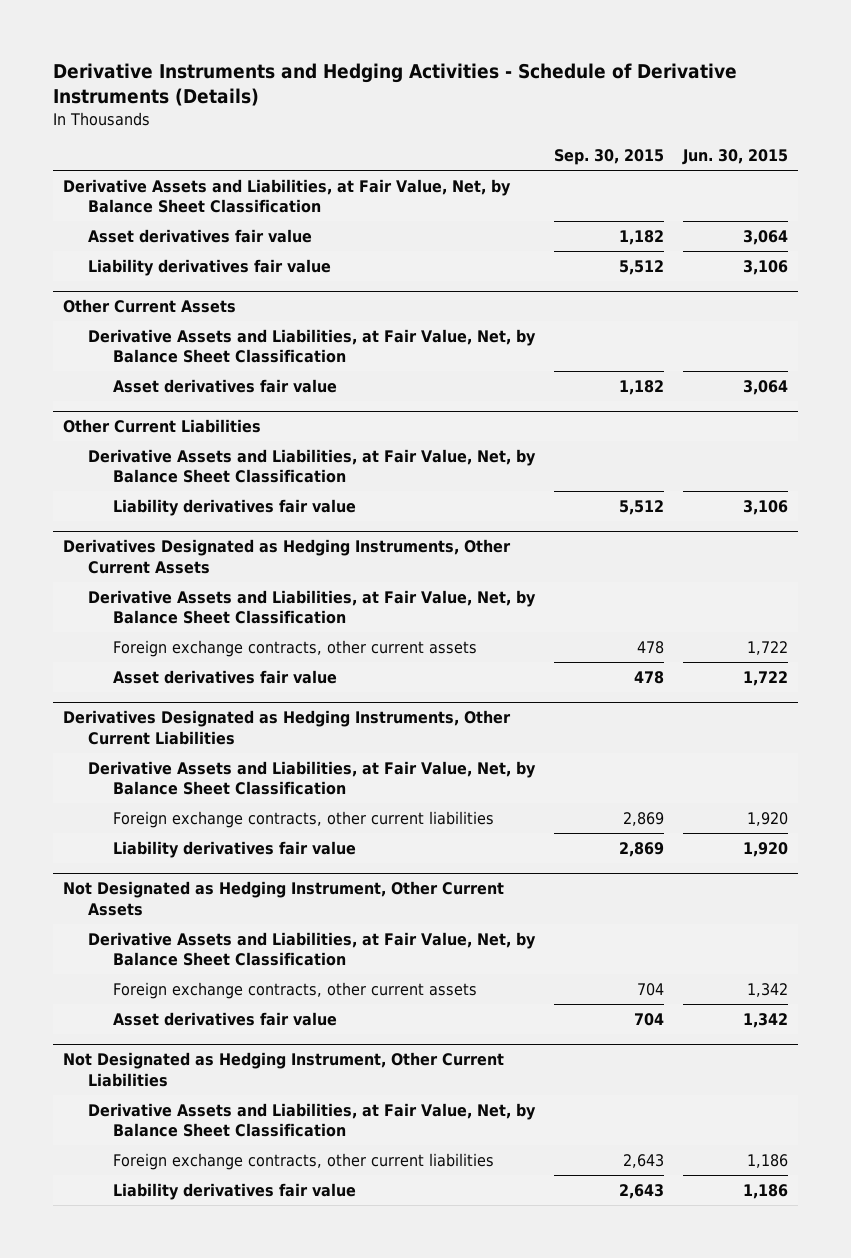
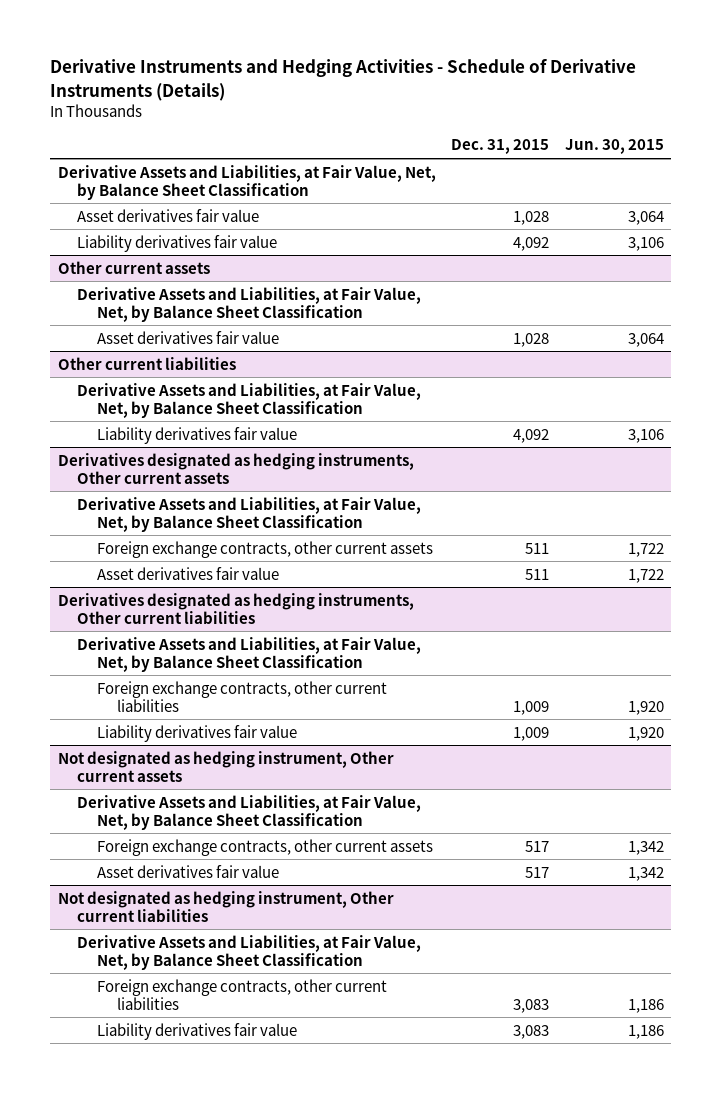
[554,149,665,166] Sep. 30, 2015 -> none
none -> [451,139,550,155] Dec. 31, 2015
[62,298,236,313] Other Current Assets -> [57,260,210,274] Other current assets
[62,418,261,433] Other Current Liabilities -> [57,356,236,370] Other current liabilities
[62,538,511,574] Derivatives Designated as Hedging Instruments, Other Current Assets -> [57,452,414,484] Derivatives designated as hedging instruments, Other current assets
[62,709,511,745] Derivatives Designated as Hedging Instruments, Other Current Liabilities -> [57,592,414,624] Derivatives designated as hedging instruments, Other current liabilities
[62,880,504,916] Not Designated as Hedging Instrument, Other Current Assets -> [57,750,394,782] Not designated as hedging instrument, Other current assets
[62,1051,504,1087] Not Designated as Hedging Instrument, Other Current Liabilities -> [57,890,394,922] Not designated as hedging instrument, Other current liabilities

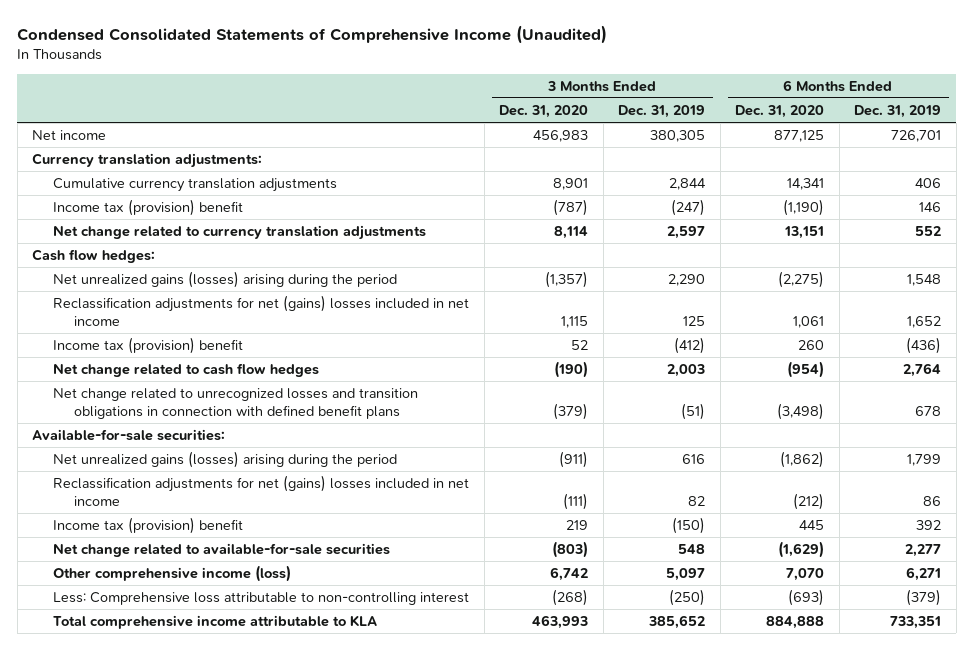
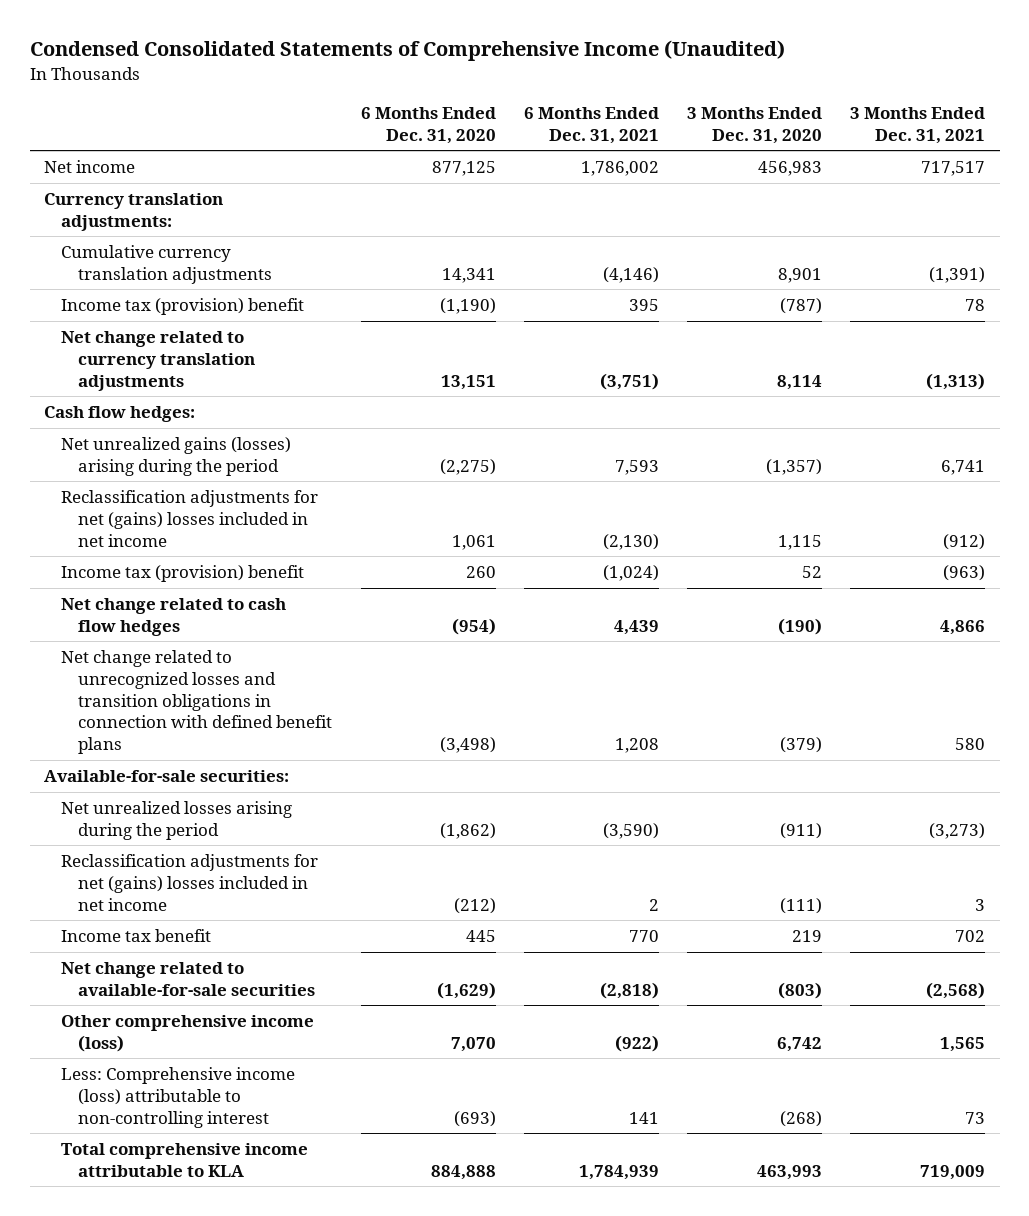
[618,104,706,118] Dec. 31, 2019 -> none
[854,104,942,118] Dec. 31, 2019 -> none
none -> [523,106,659,144] 6 Months Ended Dec. 31, 2021
none -> [850,106,986,144] 3 Months Ended Dec. 31, 2021
[53,451,398,469] Net unrealized gains (losses) arising during the period -> [61,801,293,840] Net unrealized losses arising during the period
[53,517,244,535] Income tax (provision) benefit -> [61,929,212,943] Income tax benefit
[53,592,470,606] Less: Comprehensive loss attributable to non-controlling interest -> [61,1067,296,1128] Less: Comprehensive income (loss) attributable to non-controlling interest

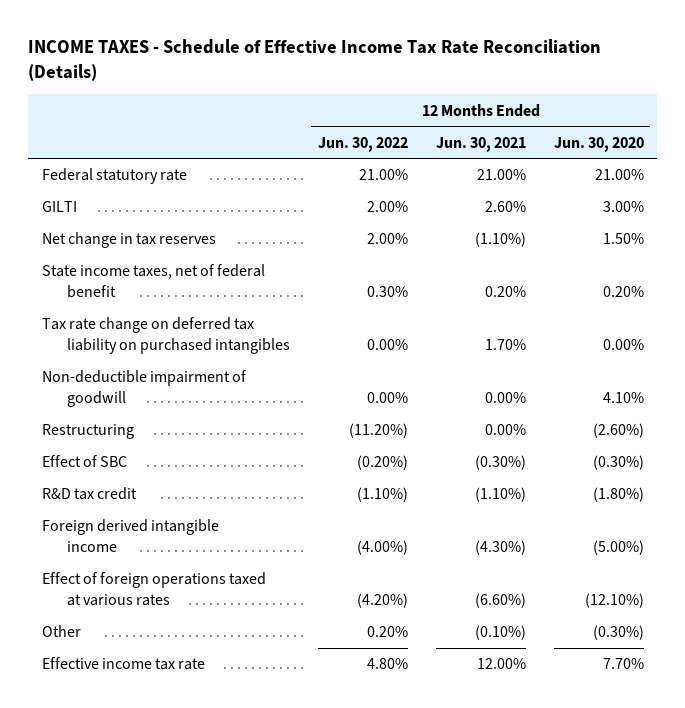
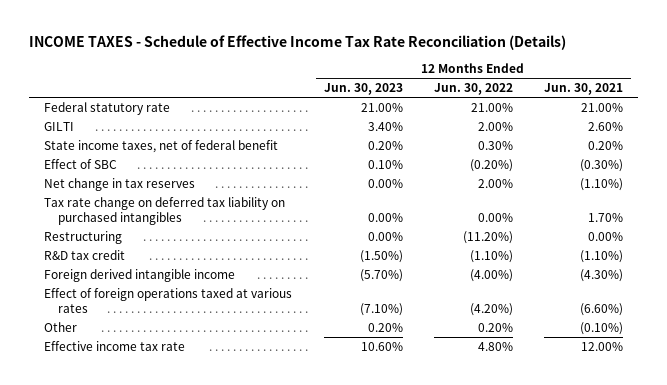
[553,136,644,152] Jun. 30, 2020 -> none
none -> [323,83,403,96] Jun. 30, 2023
[41,455,127,468] Effect of SBC -> [44,158,118,169] Effect of SBC
[41,232,216,249] Net change in tax reserves -> [44,177,196,191] Net change in tax reserves
[41,370,247,407] Non-deductible impairment of goodwill -> none

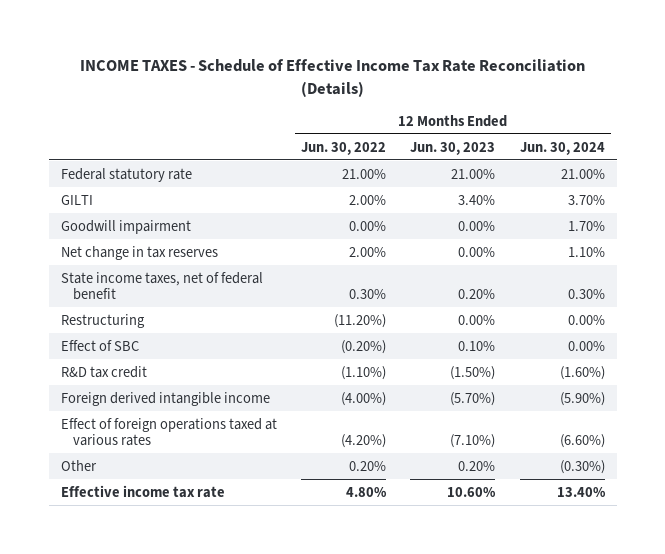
[543,83,623,96] Jun. 30, 2021 -> none
none -> [519,141,605,155] Jun. 30, 2024
none -> [60,219,191,234] Goodwill impairment
[44,196,286,225] Tax rate change on deferred tax liability on purchased intangibles -> none
[44,139,279,153] State income taxes, net of federal benefit -> [60,271,263,301] State income taxes, net of federal benefit
[44,158,118,169] Effect of SBC -> [60,339,139,351] Effect of SBC

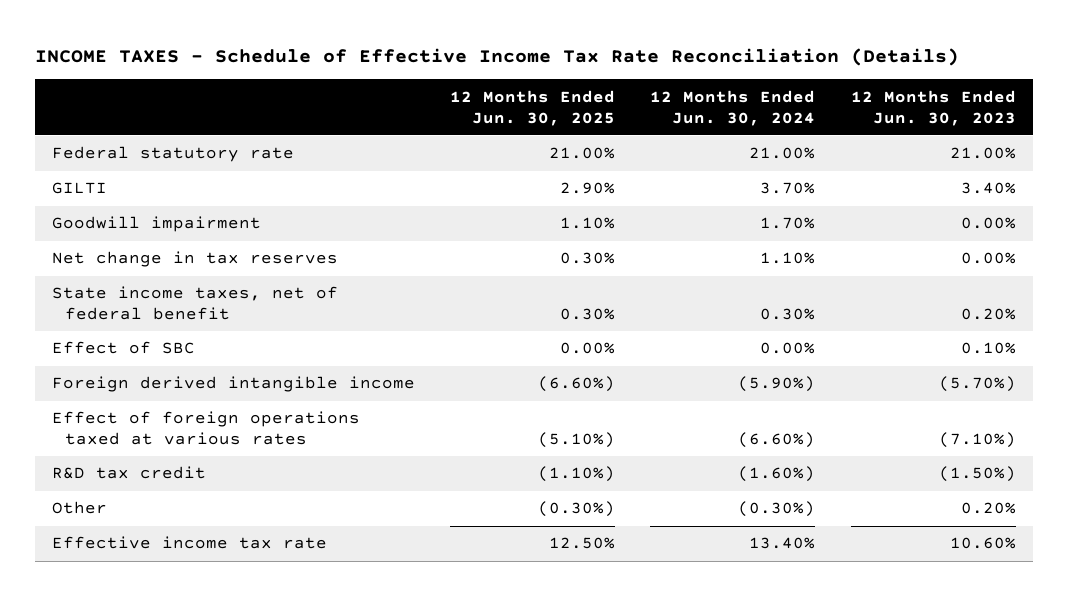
[301,141,387,155] Jun. 30, 2022 -> none
none -> [450,89,616,126] 12 Months Ended Jun. 30, 2025
[60,313,145,328] Restructuring -> none
[60,365,147,378] R&D tax credit -> [52,466,207,480] R&D tax credit

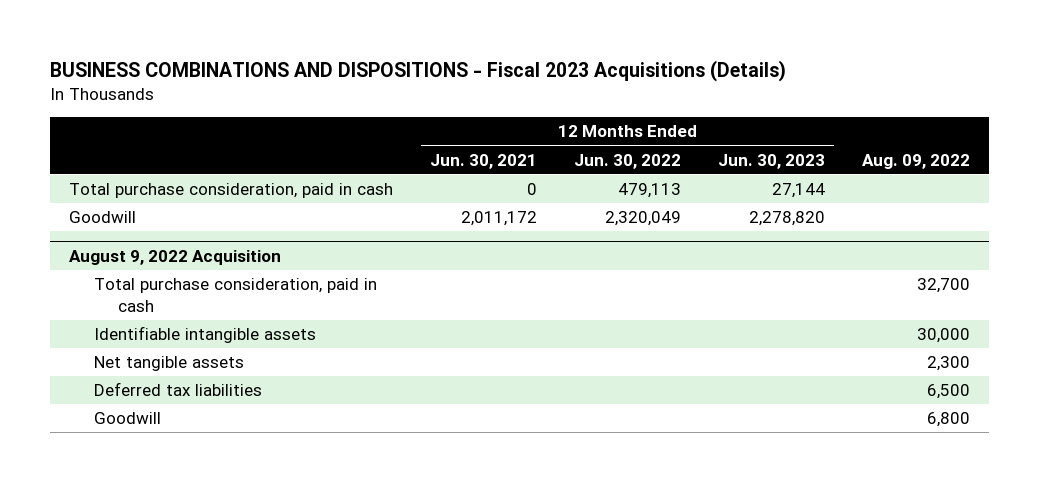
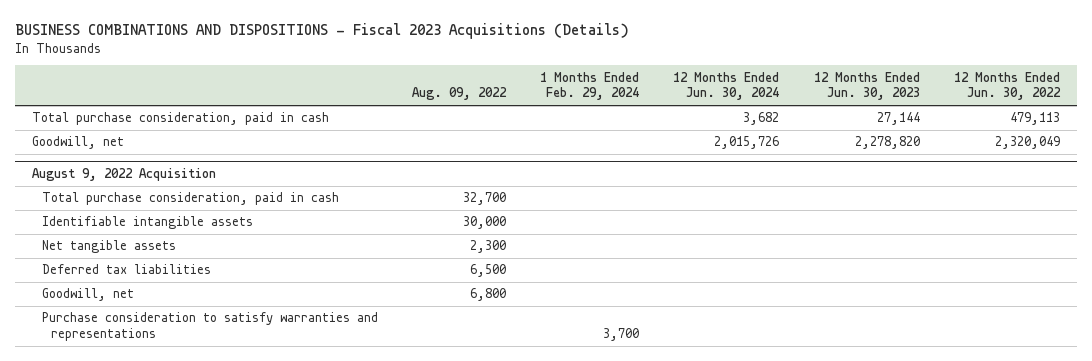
[429,153,537,169] Jun. 30, 2021 -> none
none -> [540,71,640,101] 1 Months Ended Feb. 29, 2024
none -> [673,71,780,101] 12 Months Ended Jun. 30, 2024
[68,211,136,224] Goodwill -> [32,136,125,150] Goodwill, net
[93,412,161,425] Goodwill -> [41,288,134,302] Goodwill, net
none -> [41,312,378,341] Purchase consideration to satisfy warranties and representations

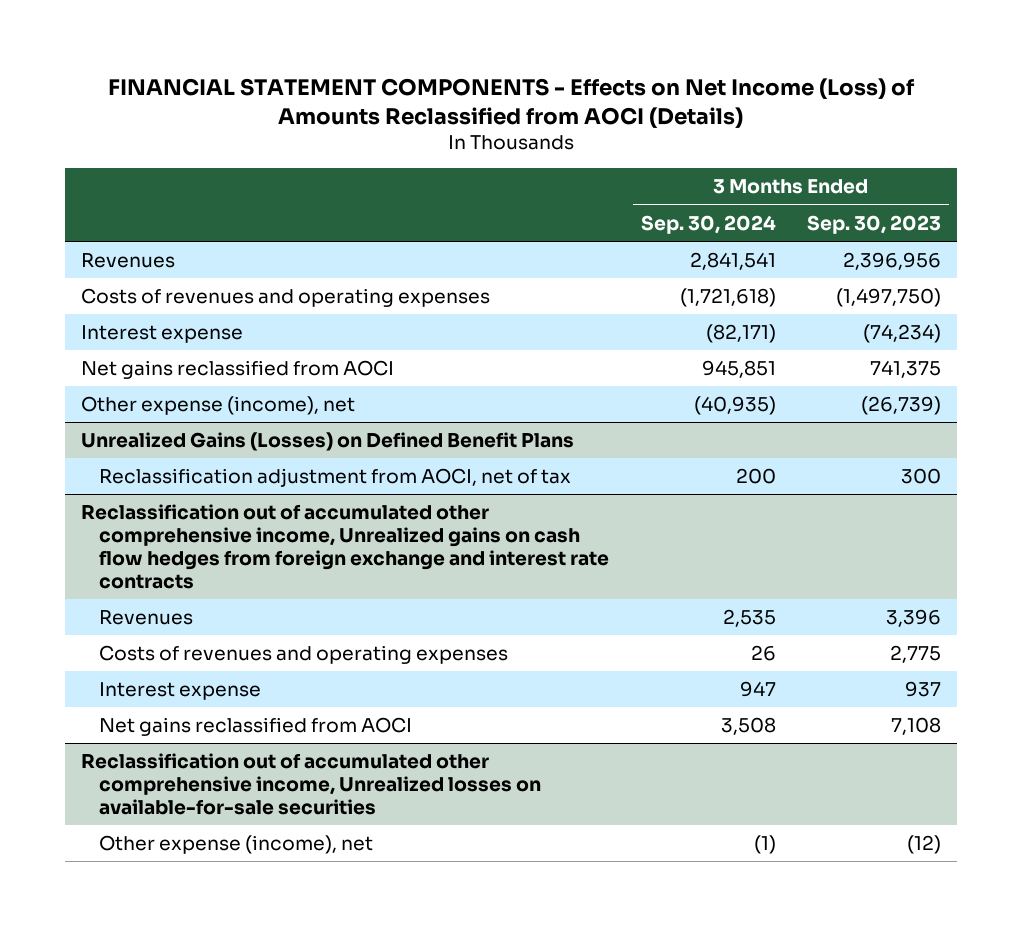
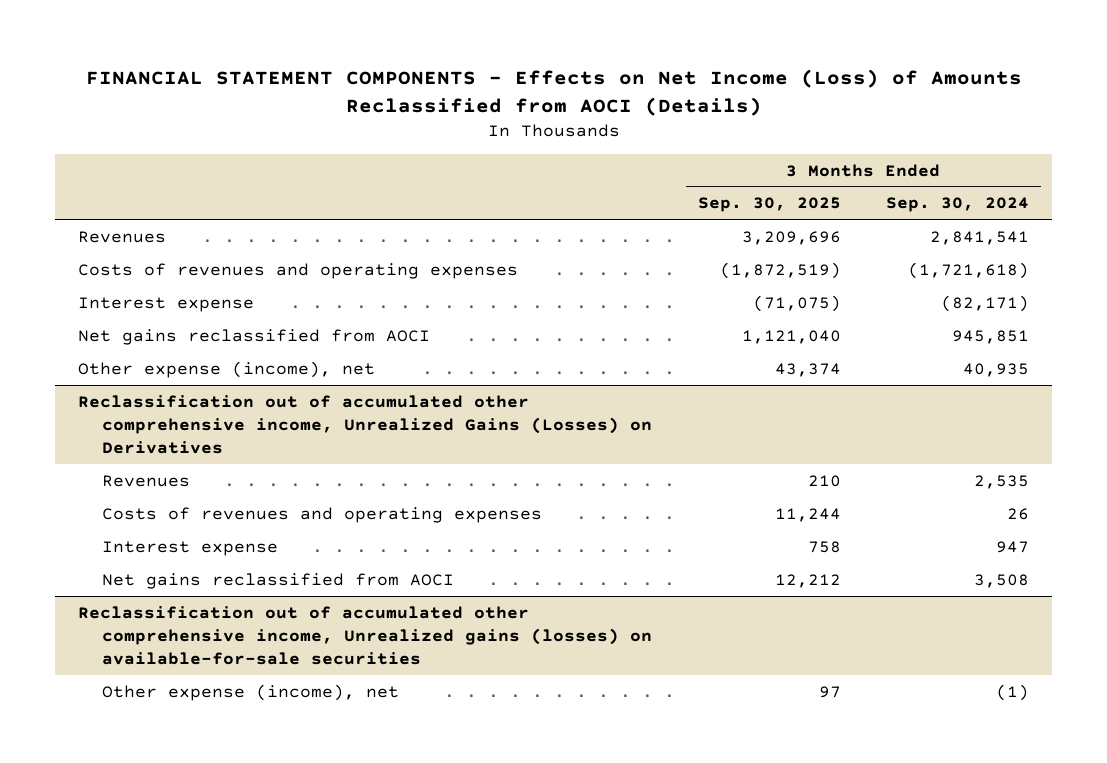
[806,214,941,234] Sep. 30, 2023 -> none
none -> [697,197,841,213] Sep. 30, 2025
[80,432,574,452] Unrealized Gains (Losses) on Defined Benefit Plans -> none
[99,468,572,488] Reclassification adjustment from AOCI, net of tax -> none
[80,504,610,589] Reclassification out of accumulated other comprehensive income, Unrealized gains on cash flow hedges from foreign exchange and interest rate contracts -> none
[693,396,776,416] (40,935) -> [963,362,1030,377] 40,935
none -> [78,394,653,455] Reclassification out of accumulated other comprehensive income, Unrealized Gains (Losses) on Derivatives
[80,753,542,815] Reclassification out of accumulated other comprehensive income, Unrealized losses on available-for-sale securities -> [78,605,653,666] Reclassification out of accumulated other comprehensive income, Unrealized gains (losses) on available-for-sale securities

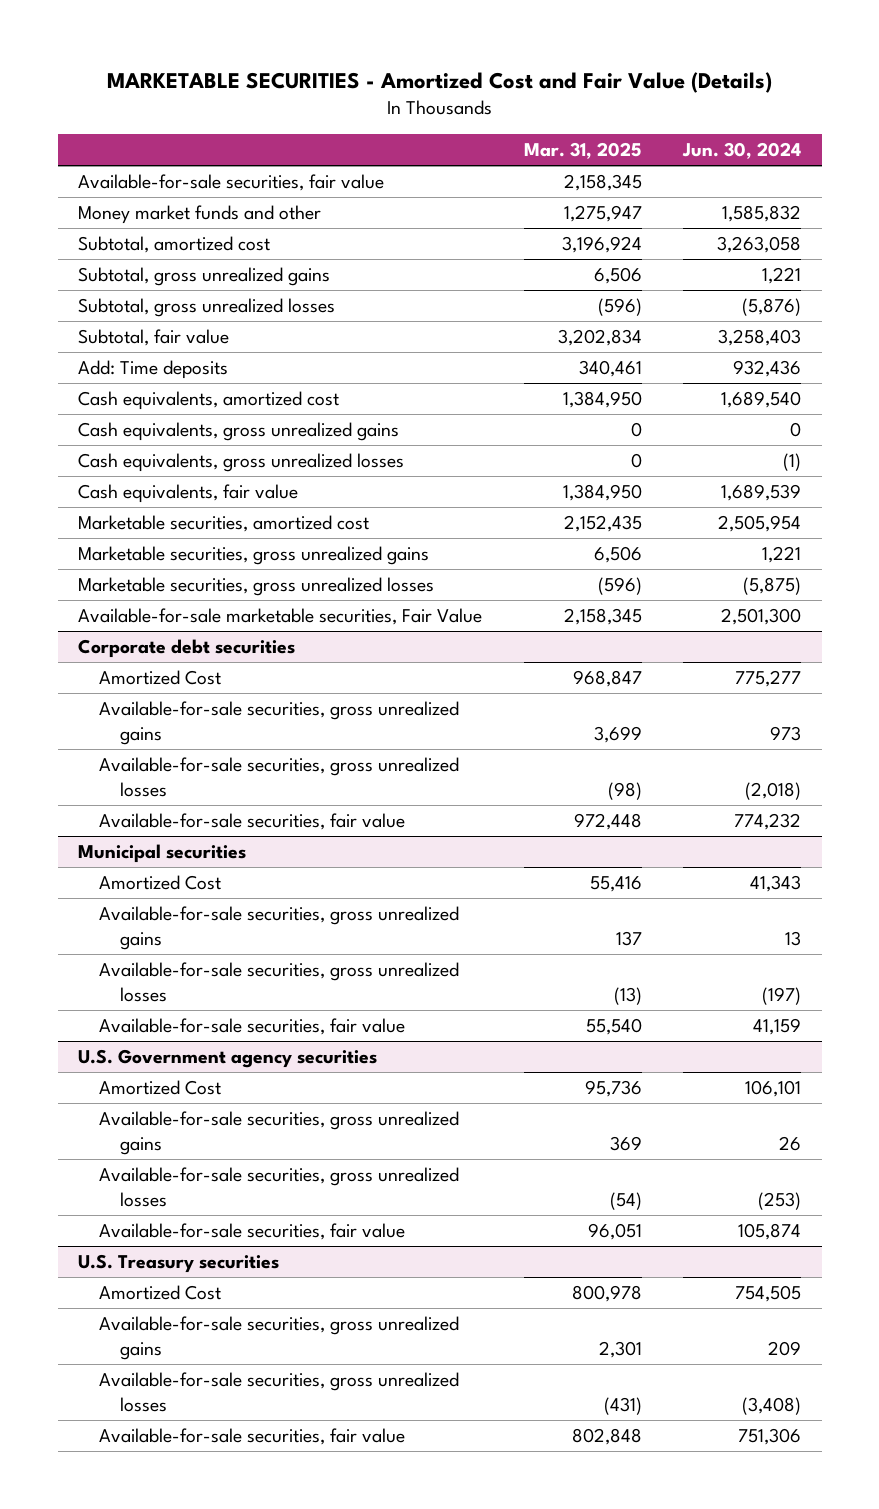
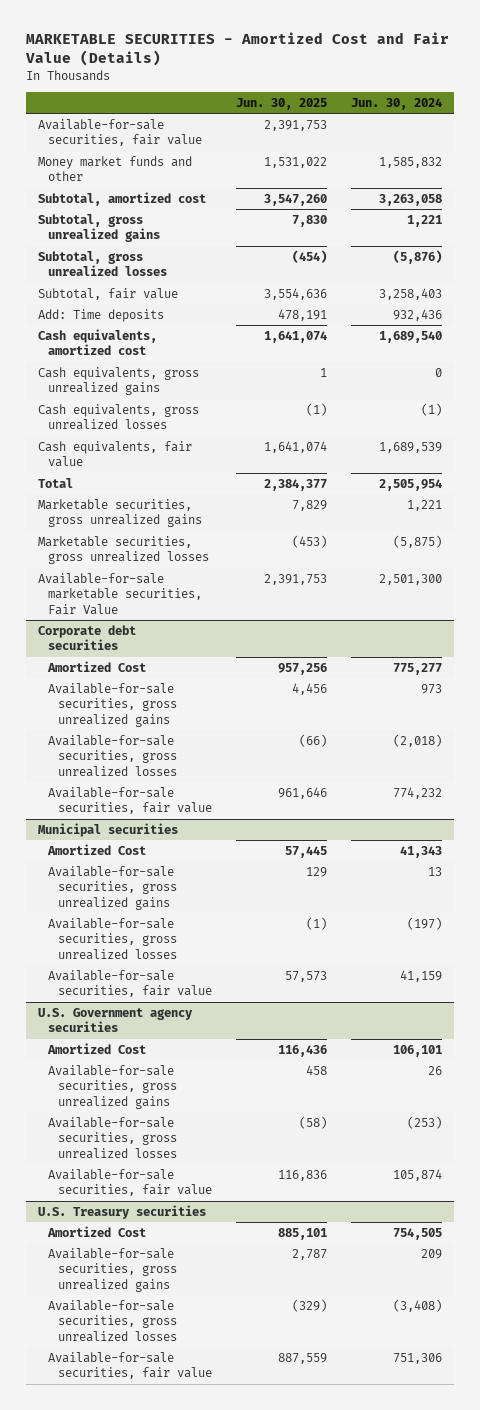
[523,141,642,159] Mar. 31, 2025 -> none
none -> [235,97,327,110] Jun. 30, 2025
[78,514,370,532] Marketable securities, amortized cost -> [37,477,73,488] Total

